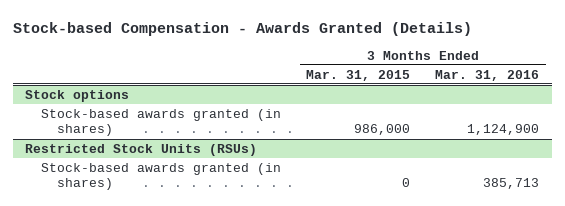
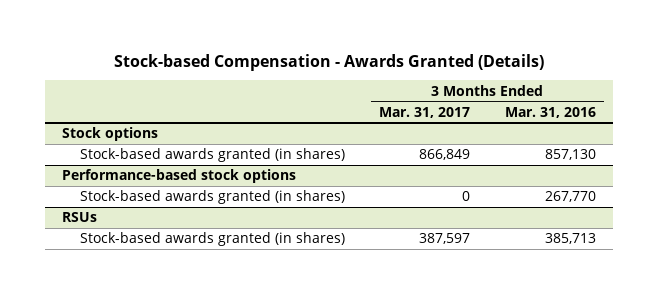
[306,69,411,81] Mar. 31, 2015 -> none
none -> [379,106,471,118] Mar. 31, 2017
[467,124,540,136] 1,124,900 -> [544,149,596,161] 857,130
none -> [62,169,297,184] Performance-based stock options
none -> [79,190,345,205] Stock-based awards granted (in shares)
[25,143,258,156] Restricted Stock Units (RSUs) -> [62,212,98,223] RSUs

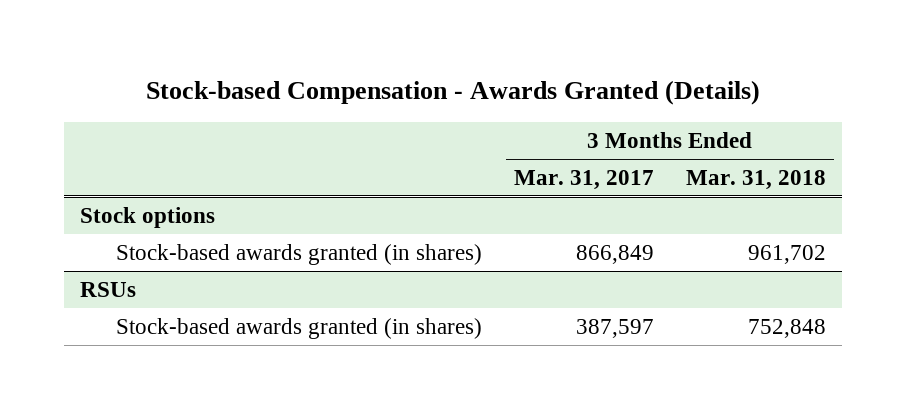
[504,106,596,118] Mar. 31, 2016 -> none
none -> [685,169,826,190] Mar. 31, 2018
[62,169,297,184] Performance-based stock options -> none
[79,190,345,205] Stock-based awards granted (in shares) -> none

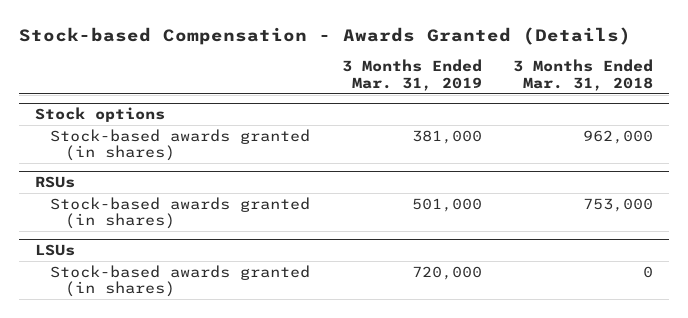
[513,169,654,190] Mar. 31, 2017 -> none
none -> [341,59,482,91] 3 Months Ended Mar. 31, 2019
[747,244,826,264] 961,702 -> [583,129,654,144] 962,000
[747,318,826,338] 752,848 -> [583,197,654,212] 753,000
none -> [34,244,75,257] LSUs
none -> [50,264,311,298] Stock-based awards granted (in shares)

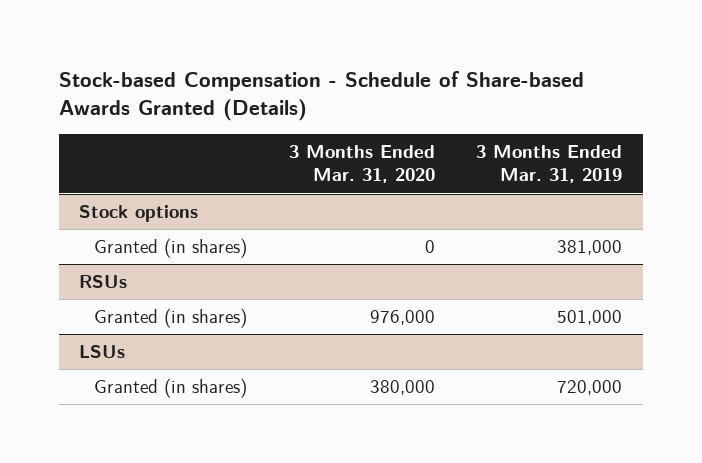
[19,27,632,46] Stock-based Compensation - Awards Granted (Details) -> [58,71,584,122] Stock-based Compensation - Schedule of Share-based Awards Granted (Details)
[513,59,654,91] 3 Months Ended Mar. 31, 2018 -> none
none -> [288,144,435,184] 3 Months Ended Mar. 31, 2020
[50,128,311,162] Stock-based awards granted (in shares) -> [94,238,248,259] Granted (in shares)
[50,196,311,230] Stock-based awards granted (in shares) -> [94,308,248,329] Granted (in shares)
[50,264,311,298] Stock-based awards granted (in shares) -> [94,378,248,399] Granted (in shares)

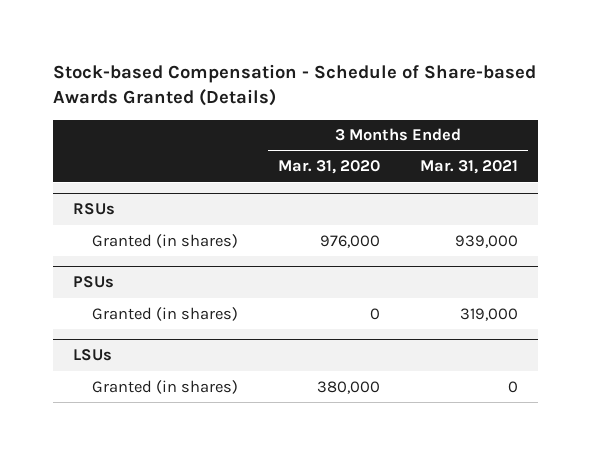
[476,144,623,184] 3 Months Ended Mar. 31, 2019 -> none
none -> [419,160,518,175] Mar. 31, 2021
[79,205,199,223] Stock options -> none
[94,238,248,259] Granted (in shares) -> none
none -> [72,276,114,289] PSUs
none -> [91,306,238,321] Granted (in shares)

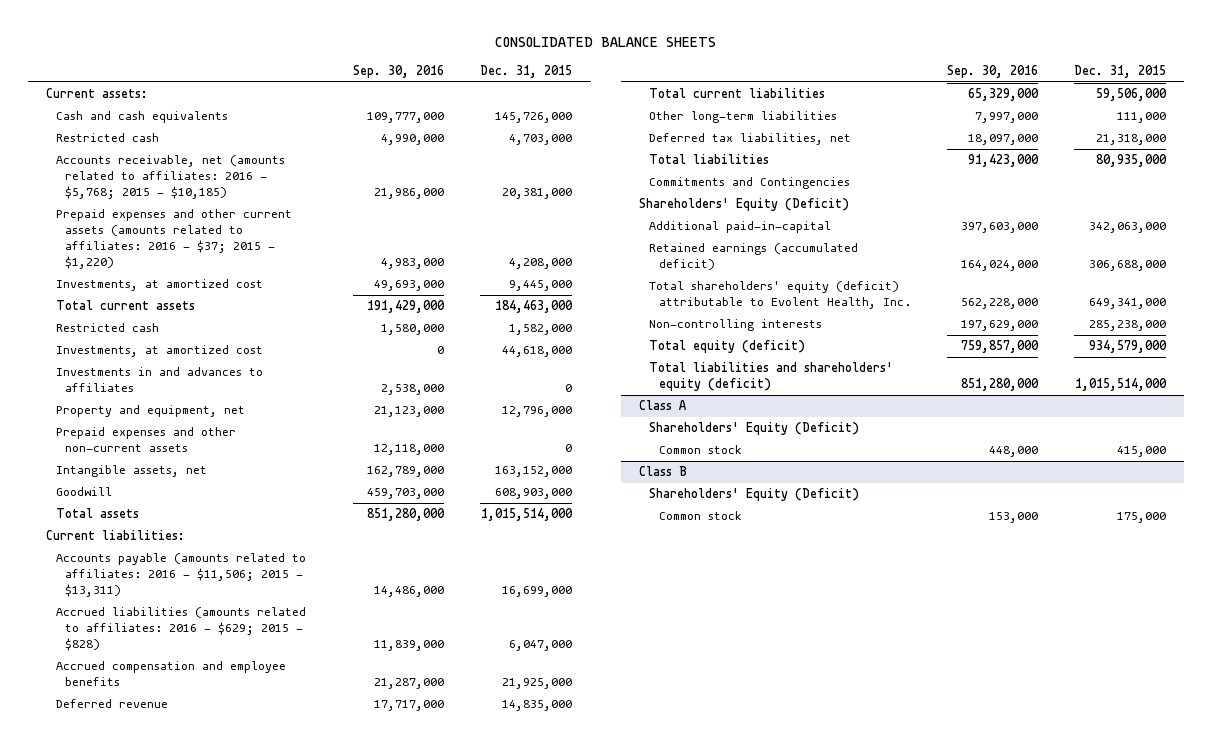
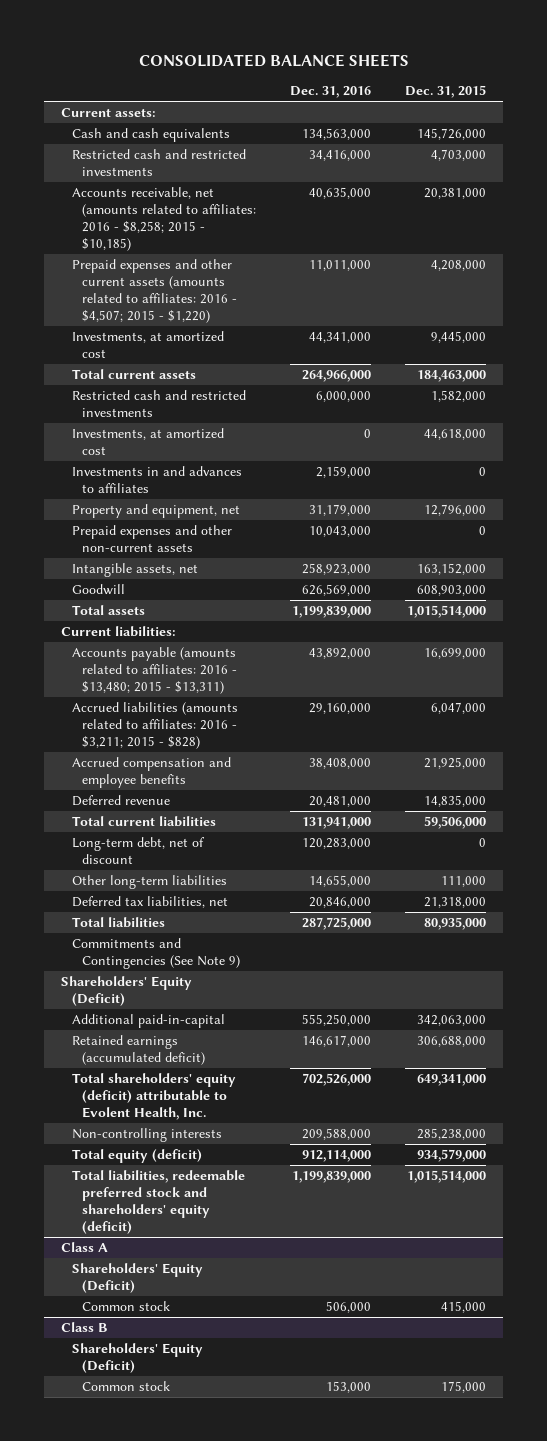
[353,64,445,78] Sep. 30, 2016 -> none
none -> [290,86,372,99] Dec. 31, 2016
[55,133,159,143] Restricted cash -> [71,149,246,177] Restricted cash and restricted investments
[55,155,285,200] Accounts receivable, net (amounts related to affiliates: 2016 - $5,768; 2015 - $10,185) -> [71,187,257,251] Accounts receivable, net (amounts related to affiliates: 2016 - $8,258; 2015 - $10,185)
[55,209,292,269] Prepaid expenses and other current assets (amounts related to affiliates: 2016 - $37; 2015 - $1,220) -> [71,259,238,323] Prepaid expenses and other current assets (amounts related to affiliates: 2016 - $4,507; 2015 - $1,220)
[55,323,159,333] Restricted cash -> [71,390,246,418] Restricted cash and restricted investments
[55,553,306,598] Accounts payable (amounts related to affiliates: 2016 - $11,506; 2015 - $13,311) -> [71,647,238,695] Accounts payable (amounts related to affiliates: 2016 - $13,480; 2015 - $13,311)
[55,607,306,652] Accrued liabilities (amounts related to affiliates: 2016 - $629; 2015 - $828) -> [71,702,238,750] Accrued liabilities (amounts related to affiliates: 2016 - $3,211; 2015 - $828)
none -> [71,837,205,865] Long-term debt, net of discount
[649,177,851,190] Commitments and Contingencies -> [71,938,241,970] Commitments and Contingencies (See Note 9)
[649,362,894,392] Total liabilities and shareholders' equity (deficit) -> [71,1170,245,1234] Total liabilities, redeemable preferred stock and shareholders' equity (deficit)

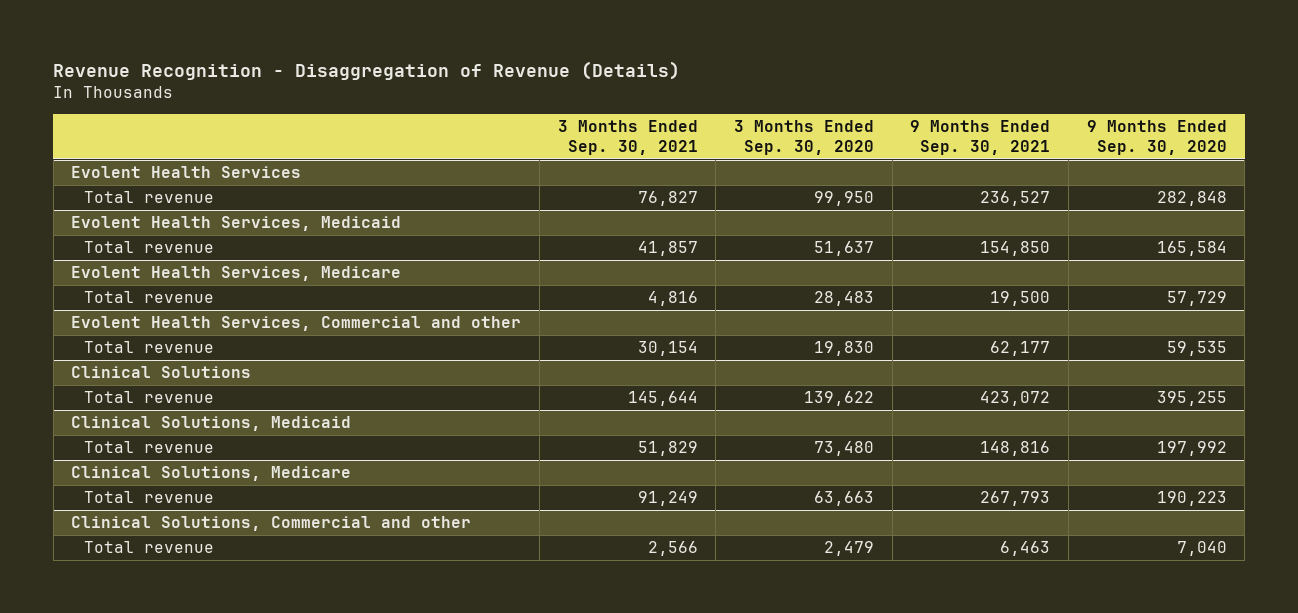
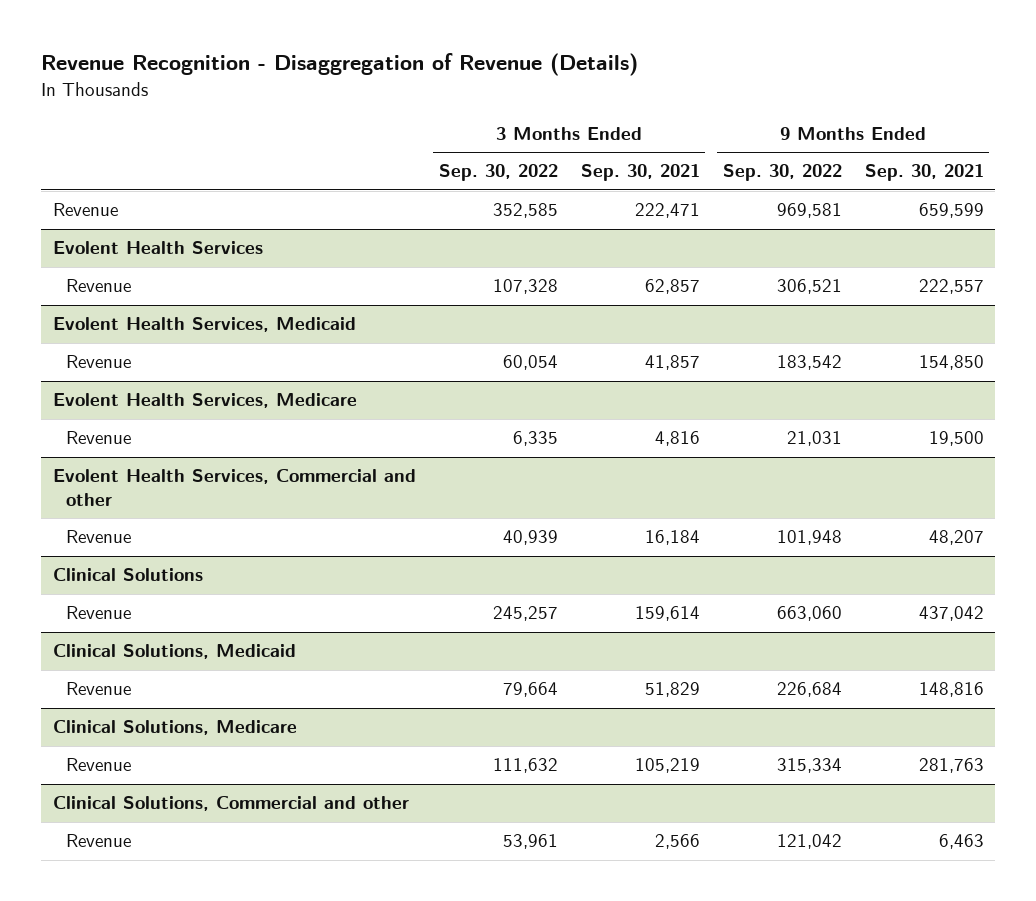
[733,120,874,155] 3 Months Ended Sep. 30, 2020 -> none
[1086,120,1227,155] 9 Months Ended Sep. 30, 2020 -> none
none -> [438,164,558,182] Sep. 30, 2022
none -> [722,164,842,182] Sep. 30, 2022
none -> [52,203,118,217] Revenue
[84,191,215,204] Total revenue -> [66,279,132,293] Revenue
[637,191,698,207] 76,827 -> [644,279,700,295] 62,857
[980,191,1051,207] 236,527 -> [918,279,984,295] 222,557
[84,241,215,254] Total revenue -> [66,355,132,369] Revenue
[84,291,215,304] Total revenue -> [66,431,132,445] Revenue
[84,341,215,354] Total revenue -> [66,530,132,544] Revenue
[637,341,698,357] 30,154 -> [644,530,700,546] 16,184
[990,341,1051,357] 62,177 -> [928,530,984,546] 48,207
[84,391,215,404] Total revenue -> [66,606,132,620] Revenue
[627,391,698,407] 145,644 -> [634,606,700,622] 159,614
[980,391,1051,407] 423,072 -> [918,606,984,622] 437,042
[84,441,215,454] Total revenue -> [66,682,132,696] Revenue
[84,491,215,504] Total revenue -> [66,758,132,772] Revenue
[637,491,698,507] 91,249 -> [634,758,700,774] 105,219
[980,491,1051,507] 267,793 -> [918,758,984,774] 281,763
[84,541,215,554] Total revenue -> [66,834,132,848] Revenue

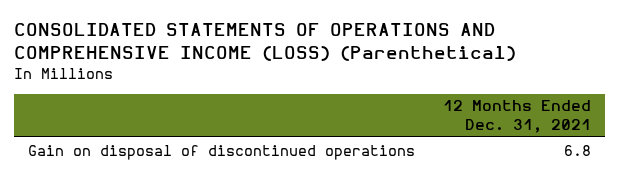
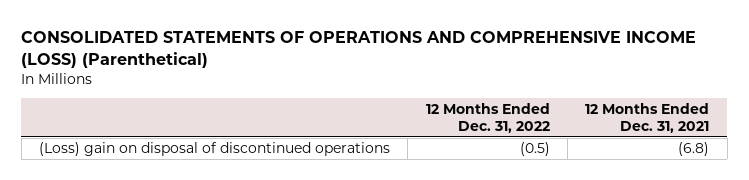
none -> [425,102,550,134] 12 Months Ended Dec. 31, 2022
[27,144,415,160] Gain on disposal of discontinued operations -> [39,142,391,157] (Loss) gain on disposal of discontinued operations
[564,144,592,156] 6.8 -> [678,142,710,157] (6.8)

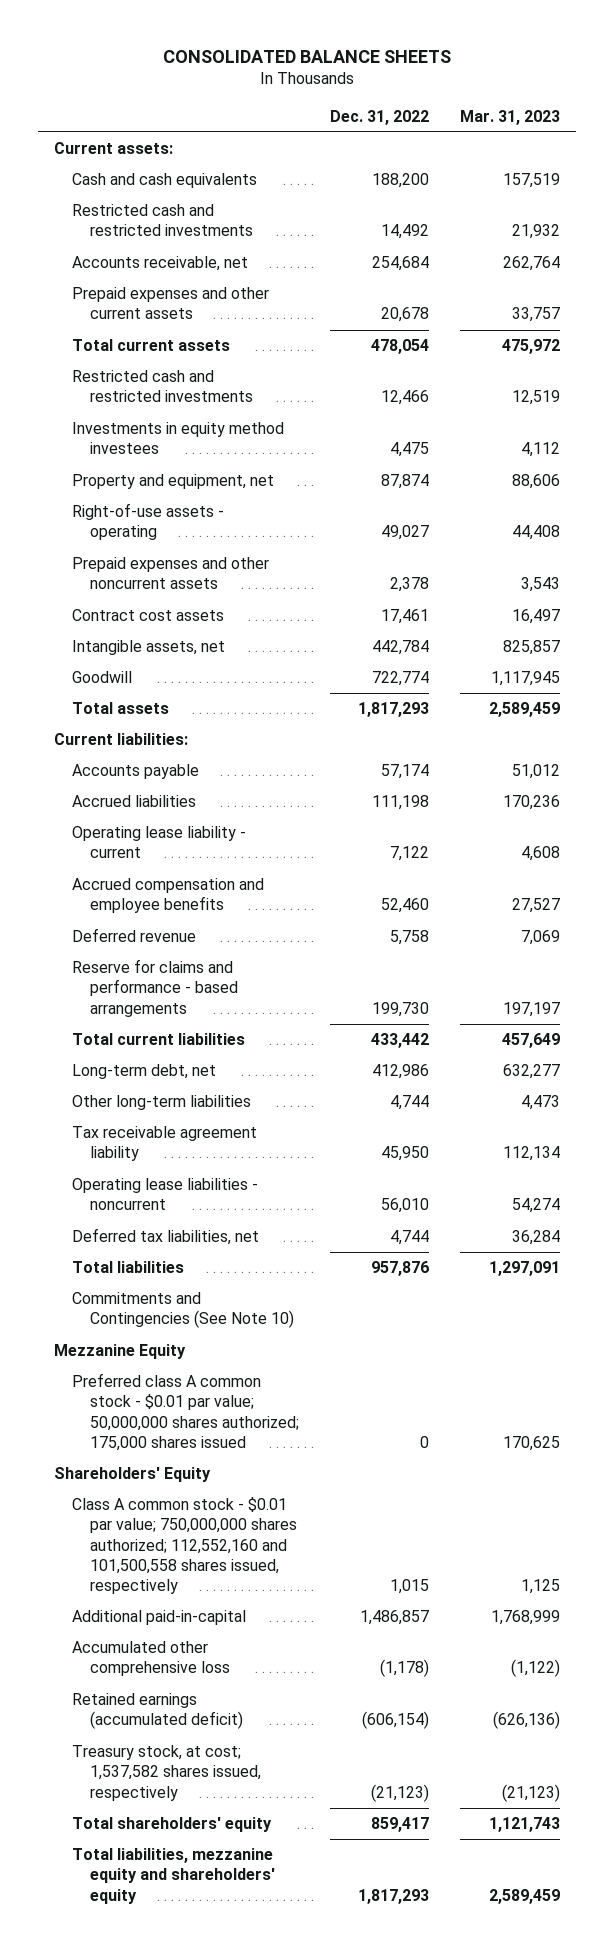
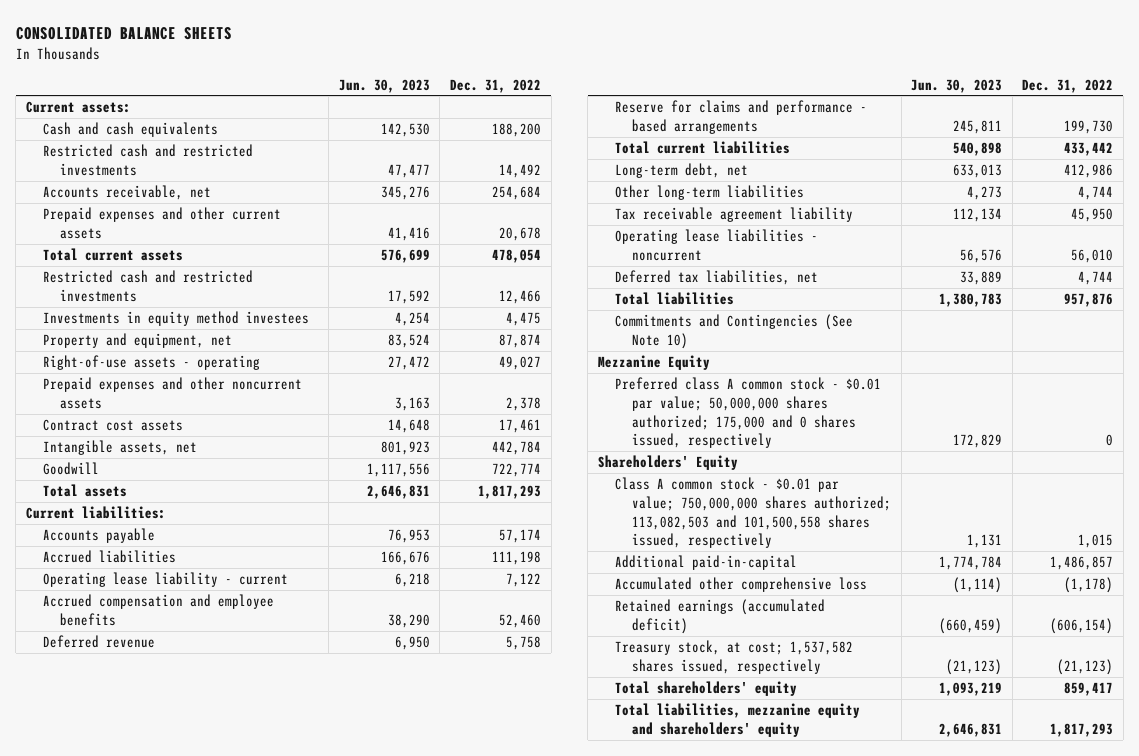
[459,109,560,125] Mar. 31, 2023 -> none
none -> [338,78,430,93] Jun. 30, 2023
[71,1373,299,1451] Preferred class A common stock - $0.01 par value; 50,000,000 shares authorized; 175,000 shares issued -> [614,377,881,449] Preferred class A common stock - $0.01 par value; 50,000,000 shares authorized; 175,000 and 0 shares issued, respectively
[71,1497,297,1594] Class A common stock - $0.01 par value; 750,000,000 shares authorized; 112,552,160 and 101,500,558 shares issued, respectively -> [614,477,891,549] Class A common stock - $0.01 par value; 750,000,000 shares authorized; 113,082,503 and 101,500,558 shares issued, respectively

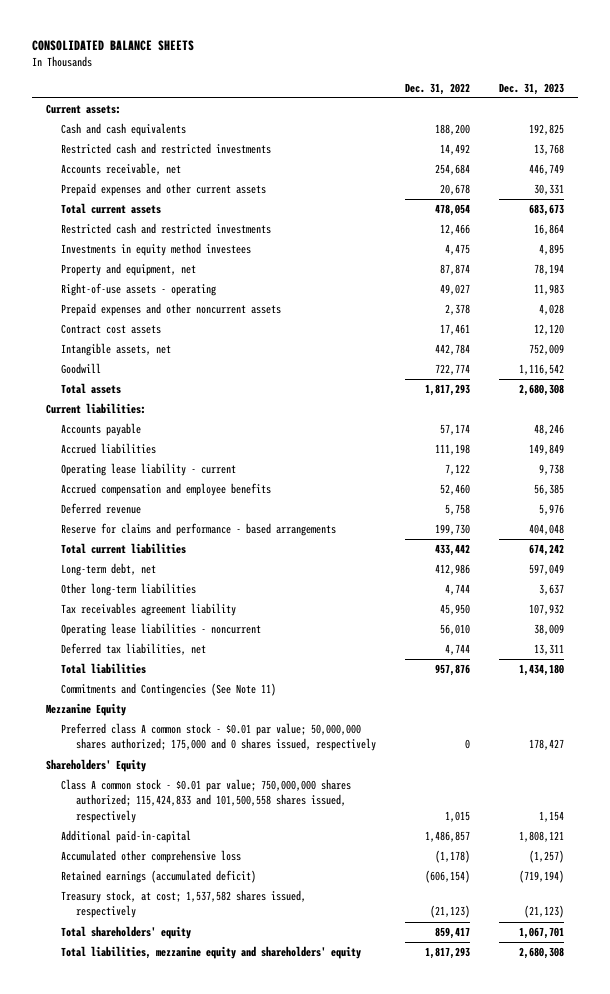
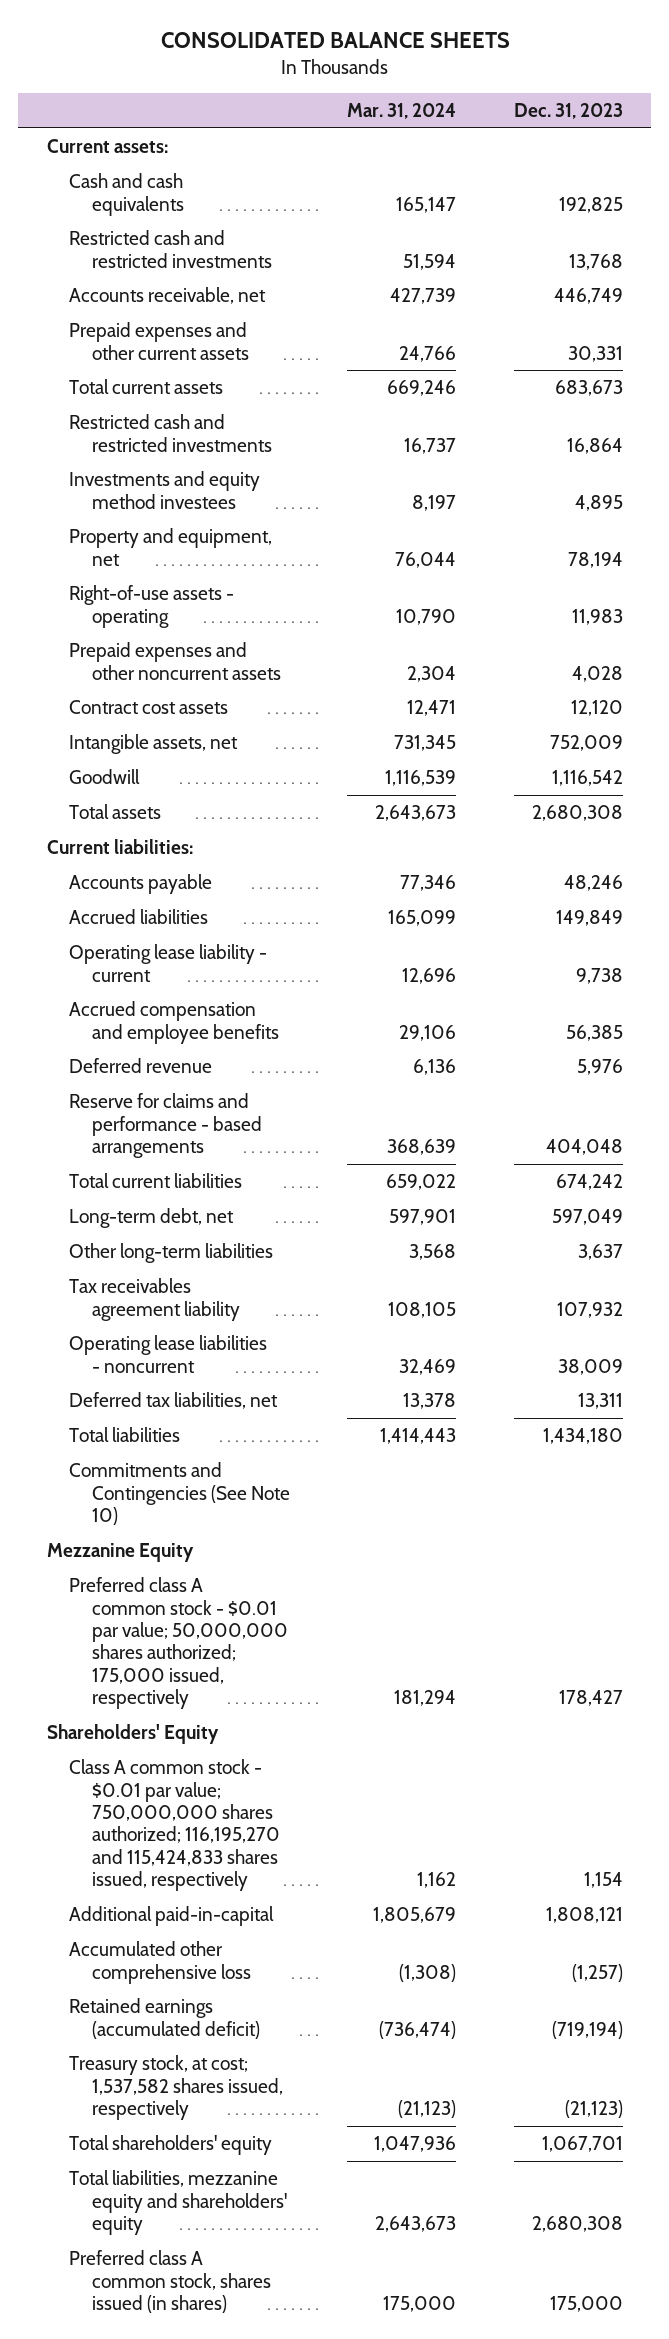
[405,82,471,95] Dec. 31, 2022 -> none
none -> [347,102,457,119] Mar. 31, 2024
[61,243,252,257] Investments in equity method investees -> [69,471,261,509] Investments and equity method investees
[61,683,277,697] Commitments and Contingencies (See Note 11) -> [69,1462,290,1525] Commitments and Contingencies (See Note 10)
[61,723,377,752] Preferred class A common stock - $0.01 par value; 50,000,000 shares authorized; 175,000 and 0 shares issued, respectively -> [69,1577,288,1710] Preferred class A common stock - $0.01 par value; 50,000,000 shares authorized; 175,000 issued, respectively
[61,779,352,823] Class A common stock - $0.01 par value; 750,000,000 shares authorized; 115,424,833 and 101,500,558 shares issued, respectively -> [69,1759,280,1892] Class A common stock - $0.01 par value; 750,000,000 shares authorized; 116,195,270 and 115,424,833 shares issued, respectively
none -> [69,2250,271,2313] Preferred class A common stock, shares issued (in shares)

